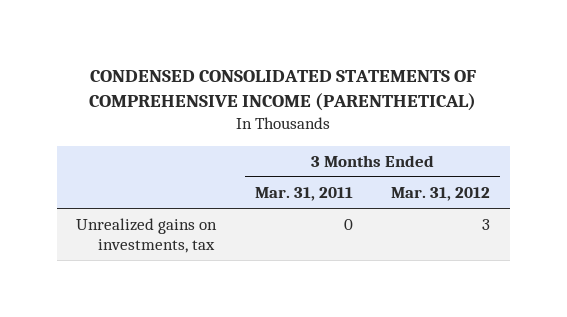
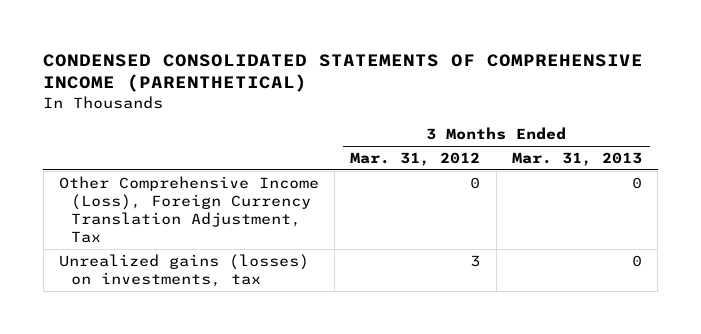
[254,187,353,202] Mar. 31, 2011 -> none
none -> [511,152,642,167] Mar. 31, 2013
none -> [58,176,319,244] Other Comprehensive Income (Loss), Foreign Currency Translation Adjustment, Tax
[76,218,218,253] Unrealized gains on investments, tax -> [58,254,309,288] Unrealized gains (losses) on investments, tax

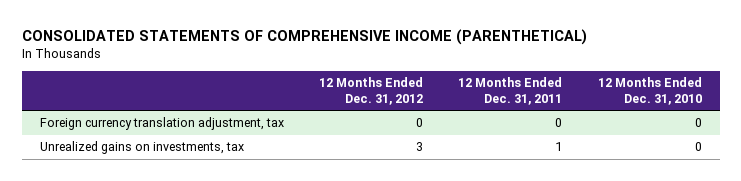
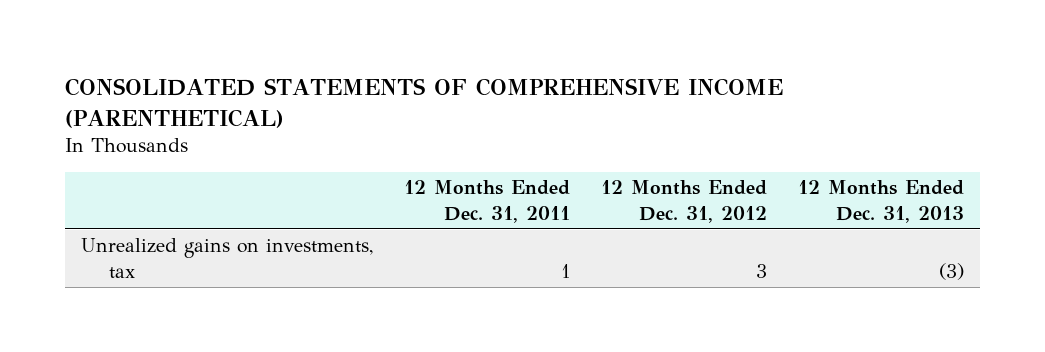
[597,76,702,105] 12 Months Ended Dec. 31, 2010 -> none
none -> [798,180,965,223] 12 Months Ended Dec. 31, 2013
[39,117,284,131] Foreign currency translation adjustment, tax -> none

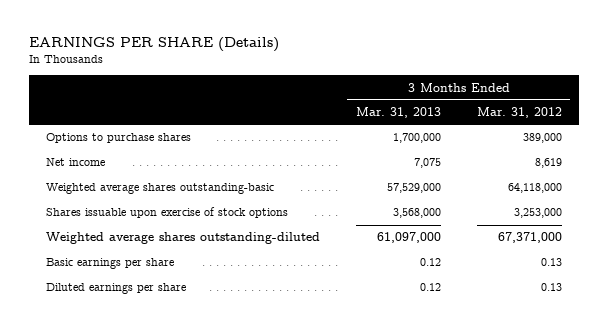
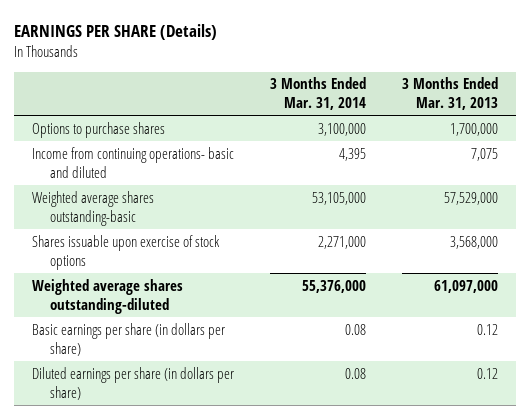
[476,107,562,119] Mar. 31, 2012 -> none
none -> [269,77,366,111] 3 Months Ended Mar. 31, 2014
[46,158,106,167] Net income -> [31,146,234,178] Income from continuing operations- basic and diluted
[46,258,175,270] Basic earnings per share -> [31,322,225,356] Basic earnings per share (in dollars per share)
[46,283,187,295] Diluted earnings per share -> [31,366,234,400] Diluted earnings per share (in dollars per share)

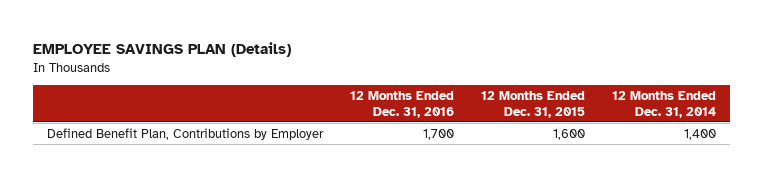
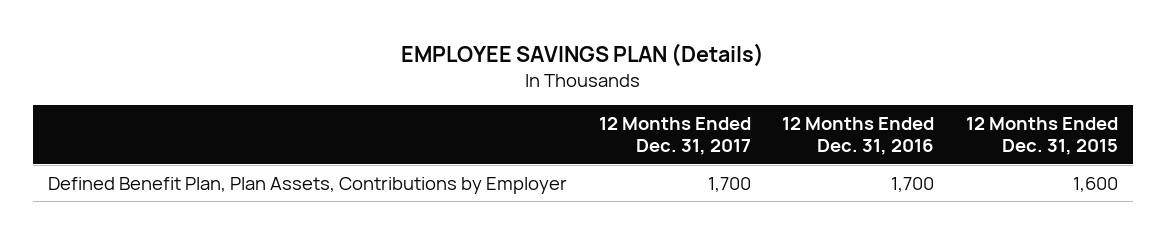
[612,90,717,118] 12 Months Ended Dec. 31, 2014 -> none
none -> [598,117,751,156] 12 Months Ended Dec. 31, 2017
[46,127,324,140] Defined Benefit Plan, Contributions by Employer -> [48,177,568,195] Defined Benefit Plan, Plan Assets, Contributions by Employer

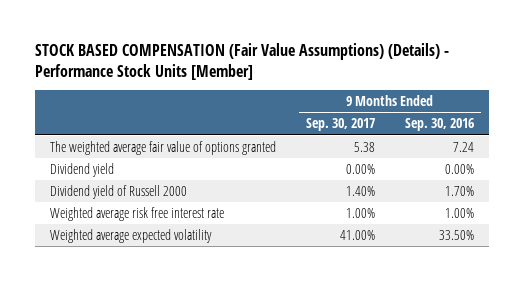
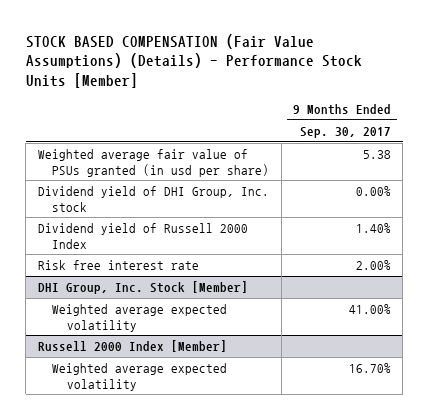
[404,118,474,132] Sep. 30, 2016 -> none
[50,140,277,155] The weighted average fair value of options granted -> [37,148,270,177] Weighted average fair value of PSUs granted (in usd per share)
[50,162,115,177] Dividend yield -> [37,185,269,212] Dividend yield of DHI Group, Inc. stock
[50,184,188,199] Dividend yield of Russell 2000 -> [37,222,248,249] Dividend yield of Russell 2000 Index
[50,206,225,221] Weighted average risk free interest rate -> [37,259,199,270] Risk free interest rate
[346,207,376,218] 1.00% -> [356,259,392,270] 2.00%
none -> [37,280,248,294] DHI Group, Inc. Stock [Member]
none -> [37,339,227,352] Russell 2000 Index [Member]
none -> [52,362,228,391] Weighted average expected volatility

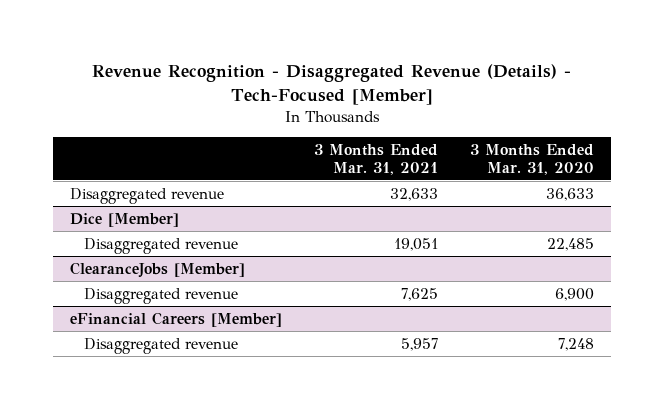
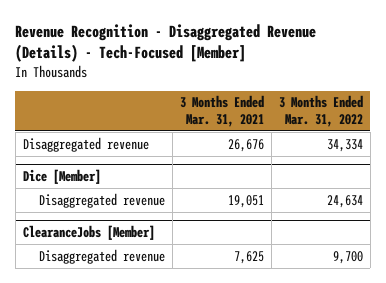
[470,144,595,175] 3 Months Ended Mar. 31, 2020 -> none
none -> [278,95,363,127] 3 Months Ended Mar. 31, 2022
[390,187,439,201] 32,633 -> [227,138,264,152] 26,676
[69,311,282,327] eFinancial Careers [Member] -> none
[84,337,239,354] Disaggregated revenue -> none

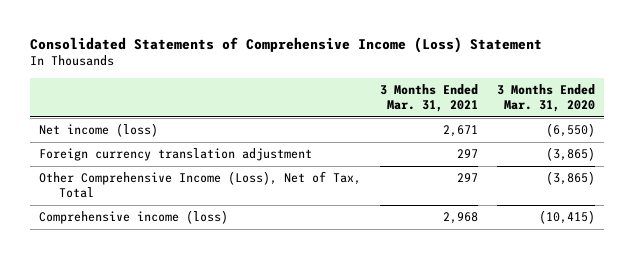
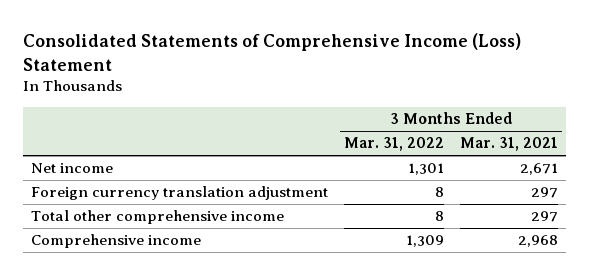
[496,84,595,112] 3 Months Ended Mar. 31, 2020 -> none
none -> [343,137,444,152] Mar. 31, 2022
[39,123,159,138] Net income (loss) -> [30,163,113,174] Net income
[39,171,362,199] Other Comprehensive Income (Loss), Net of Tax, Total -> [30,210,284,225] Total other comprehensive income
[39,210,229,225] Comprehensive income (loss) -> [30,234,201,249] Comprehensive income

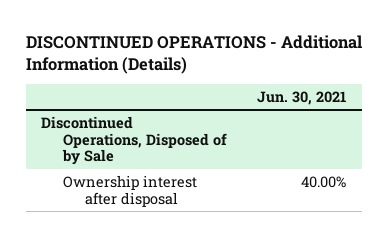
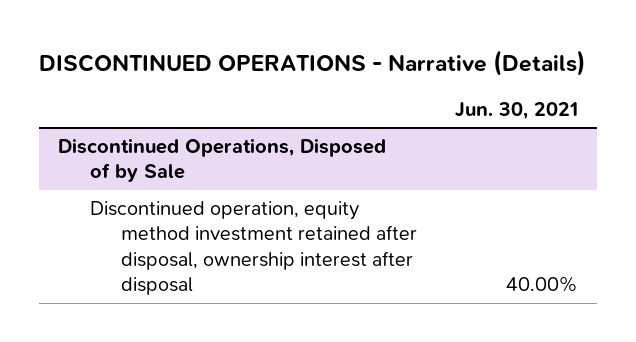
[25,34,362,75] DISCONTINUED OPERATIONS - Additional Information (Details) -> [39,49,587,76] DISCONTINUED OPERATIONS - Narrative (Details)
[63,174,198,207] Ownership interest after disposal -> [89,201,417,296] Discontinued operation, equity method investment retained after disposal, ownership interest after disposal

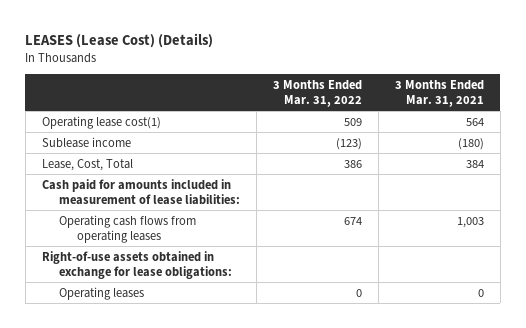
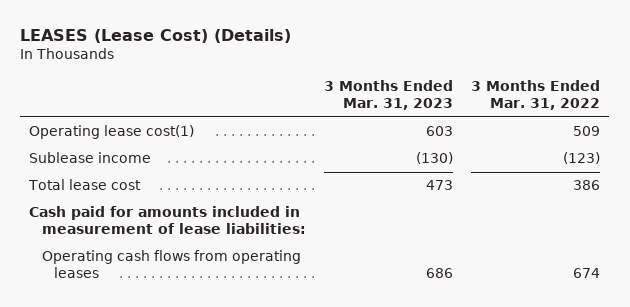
[394,79,484,107] 3 Months Ended Mar. 31, 2021 -> none
none -> [324,79,454,111] 3 Months Ended Mar. 31, 2023
[41,158,133,171] Lease, Cost, Total -> [28,179,142,191] Total lease cost
[41,250,233,279] Right-of-use assets obtained in exchange for lease obligations: -> none
[59,286,145,300] Operating leases -> none

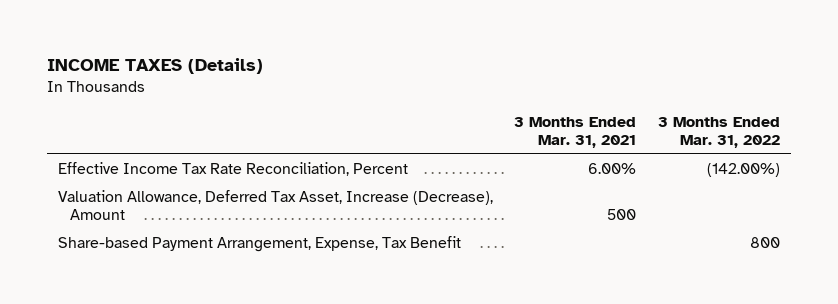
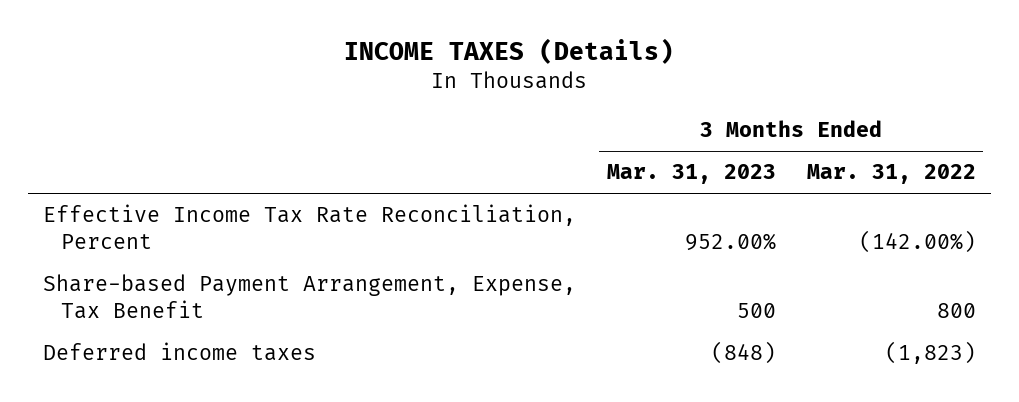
[514,117,637,149] 3 Months Ended Mar. 31, 2021 -> none
none -> [606,164,776,185] Mar. 31, 2023
[57,190,493,221] Valuation Allowance, Deferred Tax Asset, Increase (Decrease), Amount -> none
none -> [43,342,317,362] Deferred income taxes

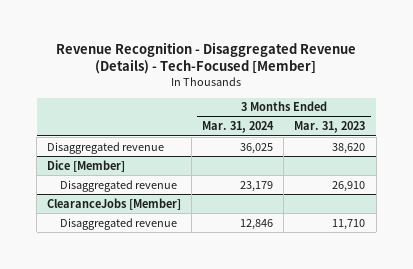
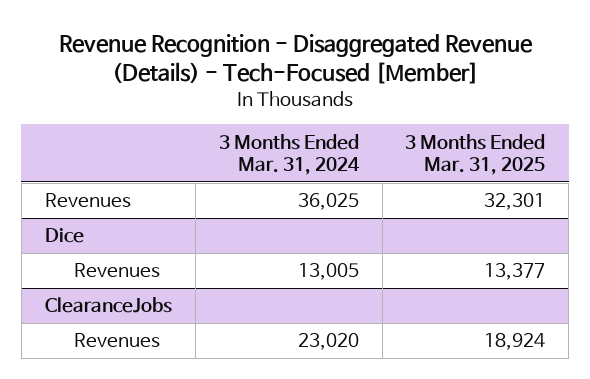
[294,121,366,134] Mar. 31, 2023 -> none
none -> [405,133,546,175] 3 Months Ended Mar. 31, 2025
[59,179,177,192] Disaggregated revenue -> none
[59,217,177,230] Disaggregated revenue -> none
[47,141,165,154] Disaggregated revenue -> [44,193,131,209] Revenues
[47,159,126,172] Dice [Member] -> [44,228,84,244] Dice
none -> [74,263,161,279] Revenues
[47,197,182,210] ClearanceJobs [Member] -> [44,297,172,314] ClearanceJobs
none -> [74,333,161,349] Revenues

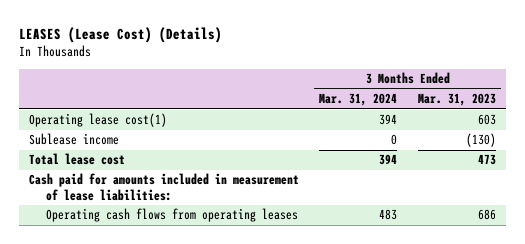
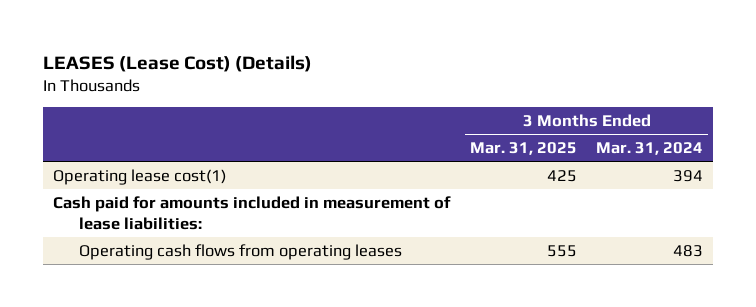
[417,93,496,107] Mar. 31, 2023 -> none
none -> [469,142,577,156] Mar. 31, 2025
[29,133,120,146] Sublease income -> none
[29,153,126,166] Total lease cost -> none

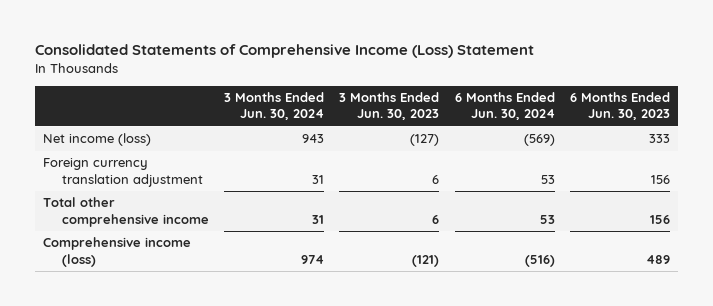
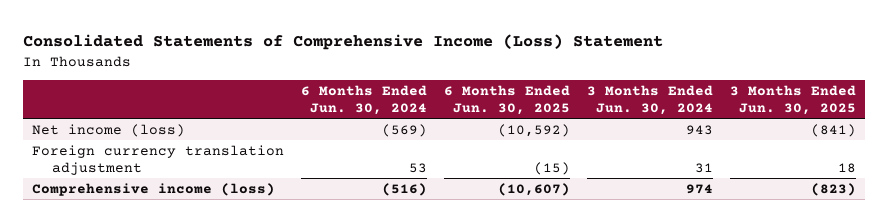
[339,92,440,121] 3 Months Ended Jun. 30, 2023 -> none
[570,92,671,121] 6 Months Ended Jun. 30, 2023 -> none
none -> [444,85,571,115] 6 Months Ended Jun. 30, 2025
none -> [730,85,857,115] 3 Months Ended Jun. 30, 2025
[42,197,209,227] Total other comprehensive income -> none

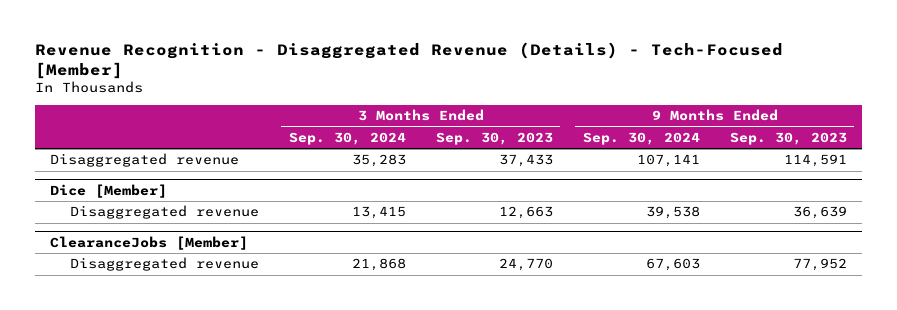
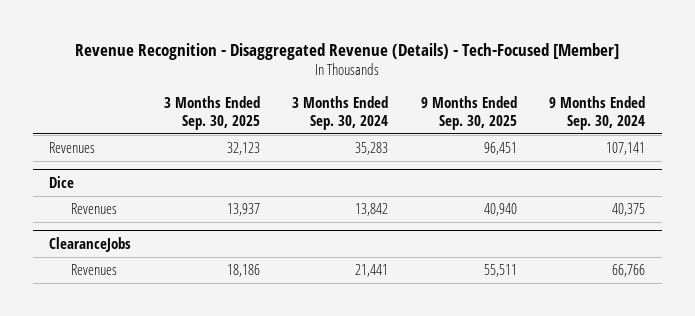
[435,131,553,145] Sep. 30, 2023 -> none
[729,131,847,145] Sep. 30, 2023 -> none
none -> [163,96,260,130] 3 Months Ended Sep. 30, 2025
none -> [420,96,517,130] 9 Months Ended Sep. 30, 2025
[70,205,260,220] Disaggregated revenue -> none
[70,257,260,272] Disaggregated revenue -> none
[49,153,239,168] Disaggregated revenue -> [49,142,96,154] Revenues
[49,183,167,198] Dice [Member] -> [49,176,75,189] Dice
none -> [70,203,117,215] Revenues
[49,235,248,250] ClearanceJobs [Member] -> [49,237,132,253] ClearanceJobs
none -> [70,264,117,276] Revenues

